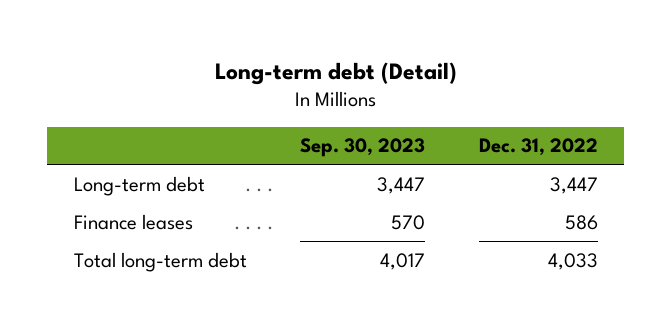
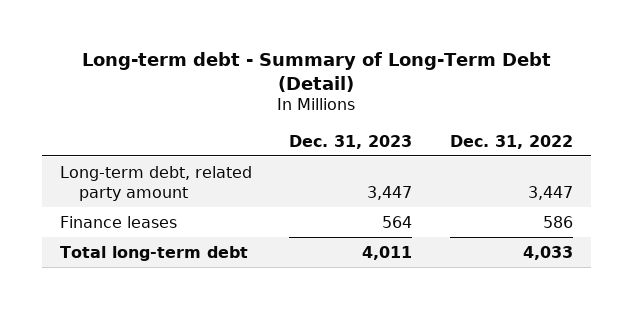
[214,61,457,85] Long-term debt (Detail) -> [82,51,552,92] Long-term debt - Summary of Long-Term Debt (Detail)
[300,138,426,158] Sep. 30, 2023 -> none
none -> [289,134,413,149] Dec. 31, 2023
[73,175,205,196] Long-term debt -> [60,165,253,201] Long-term debt, related party amount

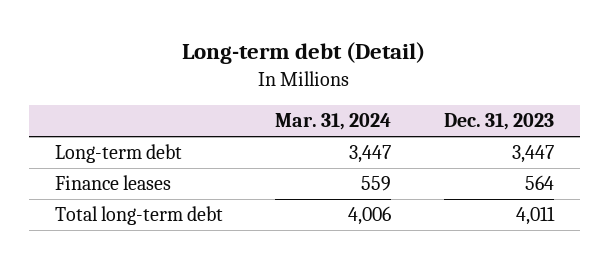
[82,51,552,92] Long-term debt - Summary of Long-Term Debt (Detail) -> [182,42,426,65] Long-term debt (Detail)
[449,134,573,149] Dec. 31, 2022 -> none
none -> [275,113,392,131] Mar. 31, 2024
[60,165,253,201] Long-term debt, related party amount -> [55,144,183,164] Long-term debt

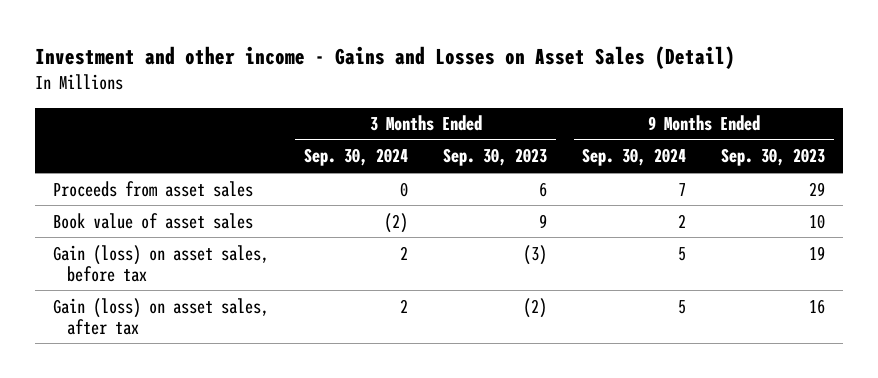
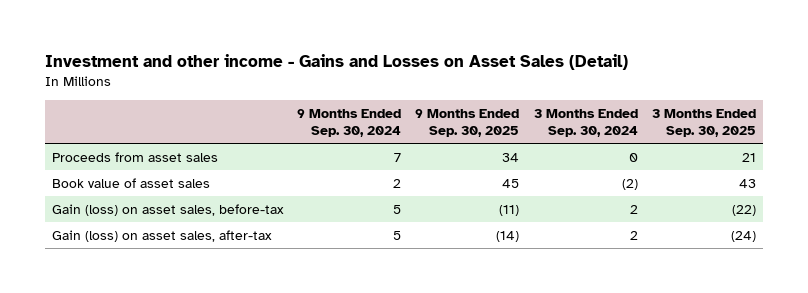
[443,148,548,167] Sep. 30, 2023 -> none
[721,148,826,167] Sep. 30, 2023 -> none
none -> [415,108,520,138] 9 Months Ended Sep. 30, 2025
none -> [651,108,756,138] 3 Months Ended Sep. 30, 2025
[53,244,270,282] Gain (loss) on asset sales, before tax -> [51,203,284,216] Gain (loss) on asset sales, before-tax
[53,297,270,335] Gain (loss) on asset sales, after tax -> [51,229,272,242] Gain (loss) on asset sales, after-tax

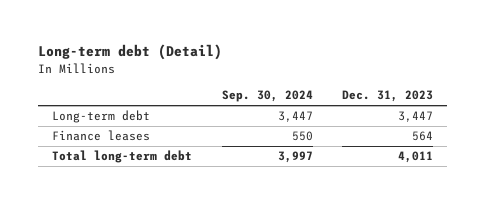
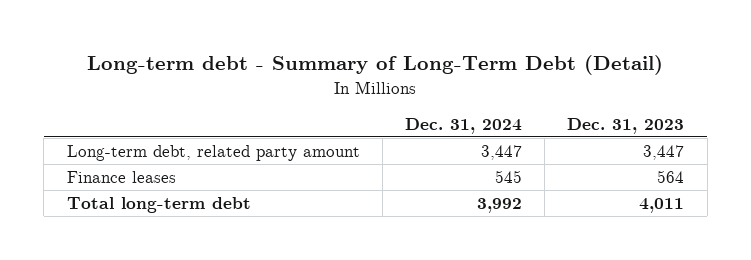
[37,44,222,61] Long-term debt (Detail) -> [87,55,664,76] Long-term debt - Summary of Long-Term Debt (Detail)
[221,90,313,103] Sep. 30, 2024 -> none
none -> [404,117,522,134] Dec. 31, 2024
[52,110,151,124] Long-term debt -> [66,144,360,161] Long-term debt, related party amount

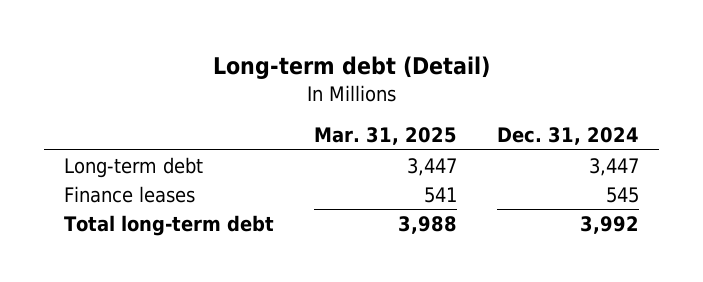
[87,55,664,76] Long-term debt - Summary of Long-Term Debt (Detail) -> [212,56,490,80] Long-term debt (Detail)
[567,117,685,134] Dec. 31, 2023 -> none
none -> [314,127,458,146] Mar. 31, 2025
[66,144,360,161] Long-term debt, related party amount -> [63,156,203,178] Long-term debt

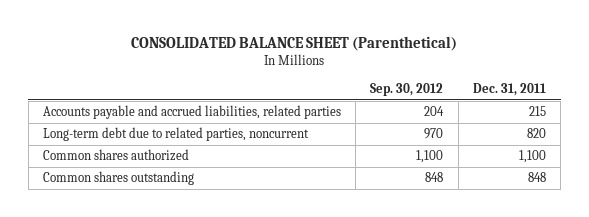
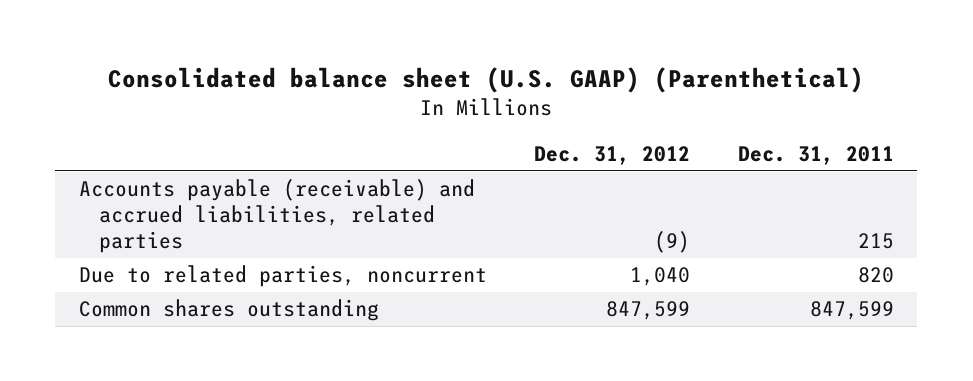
[131,36,458,52] CONSOLIDATED BALANCE SHEET (Parenthetical) -> [108,67,865,94] Consolidated balance sheet (U.S. GAAP) (Parenthetical)
[370,83,444,97] Sep. 30, 2012 -> none
none -> [534,145,691,165] Dec. 31, 2012
[43,149,190,162] Common shares authorized -> none
[43,105,342,120] Accounts payable and accrued liabilities, related parties -> [78,179,475,254] Accounts payable (receivable) and accrued liabilities, related parties
[43,127,310,142] Long-term debt due to related parties, noncurrent -> [78,265,487,288] Due to related parties, noncurrent
[527,172,546,183] 848 -> [809,301,894,321] 847,599

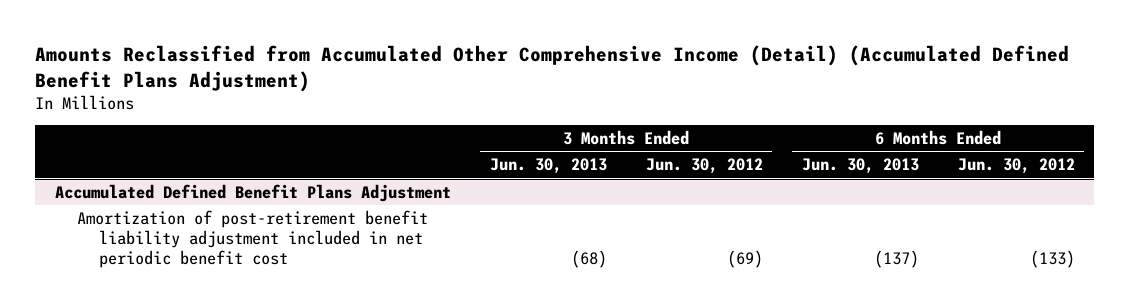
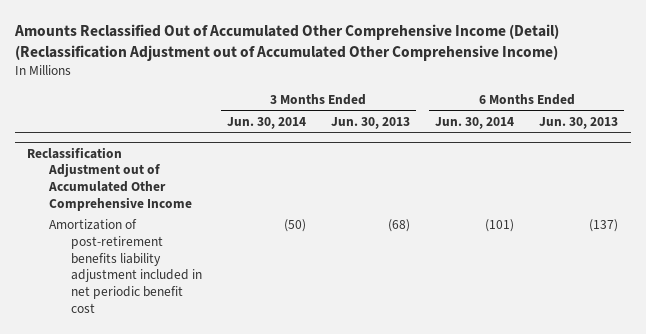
[35,44,1070,92] Amounts Reclassified from Accumulated Other Comprehensive Income (Detail) (Accumulated Defined Benefit Plans Adjustment) -> [13,23,559,62] Amounts Reclassified Out of Accumulated Other Comprehensive Income (Detail) (Reclassification Adjustment out of Accumulated Other Comprehensive Income)
[645,158,763,175] Jun. 30, 2012 -> none
[957,158,1075,175] Jun. 30, 2012 -> none
none -> [226,117,306,130] Jun. 30, 2014
none -> [435,117,515,130] Jun. 30, 2014
[54,183,451,202] Accumulated Defined Benefit Plans Adjustment -> none
none -> [27,146,193,211] Reclassification Adjustment out of Accumulated Other Comprehensive Income
[77,209,429,269] Amortization of post-retirement benefit liability adjustment included in net periodic benefit cost -> [49,219,202,313] Amortization of post-retirement benefits liability adjustment included in net periodic benefit cost

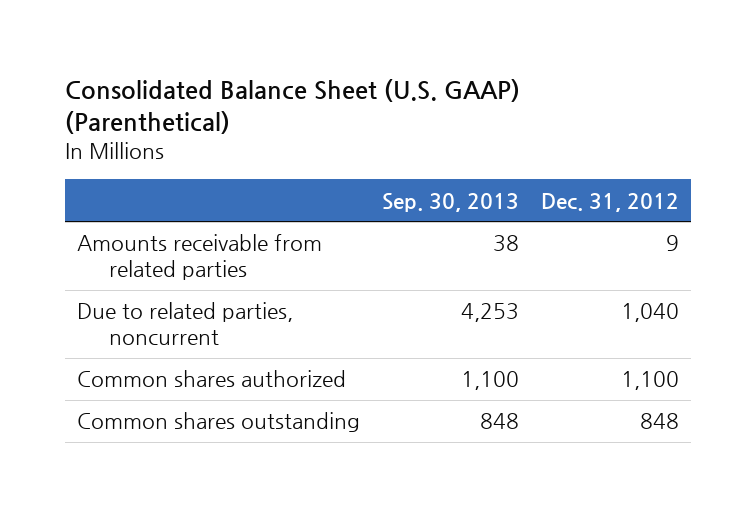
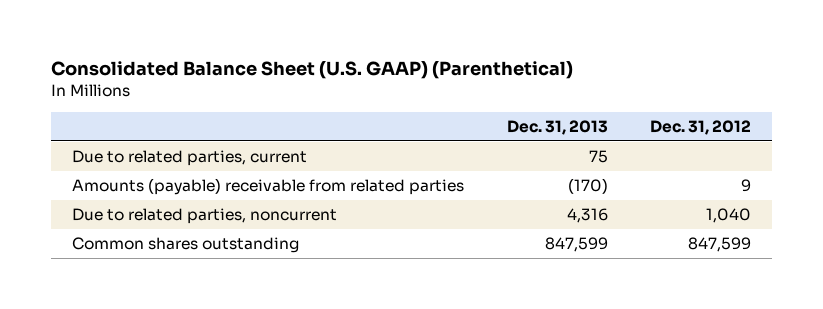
[382,192,520,212] Sep. 30, 2013 -> none
none -> [506,120,608,136] Dec. 31, 2013
none -> [72,150,308,167] Due to related parties, current
[76,234,322,281] Amounts receivable from related parties -> [72,178,465,196] Amounts (payable) receivable from related parties
[76,370,346,388] Common shares authorized -> none
[640,413,680,430] 848 -> [687,237,751,253] 847,599

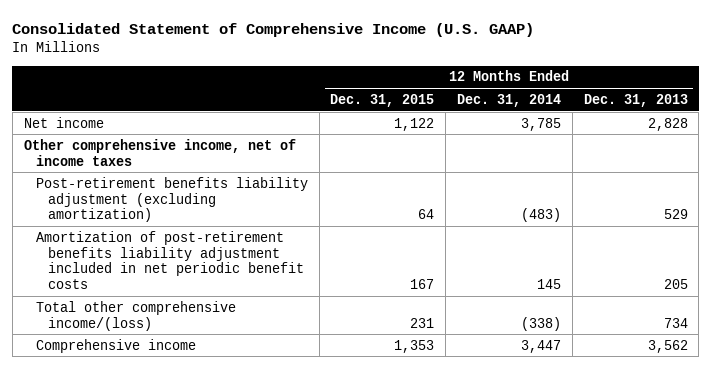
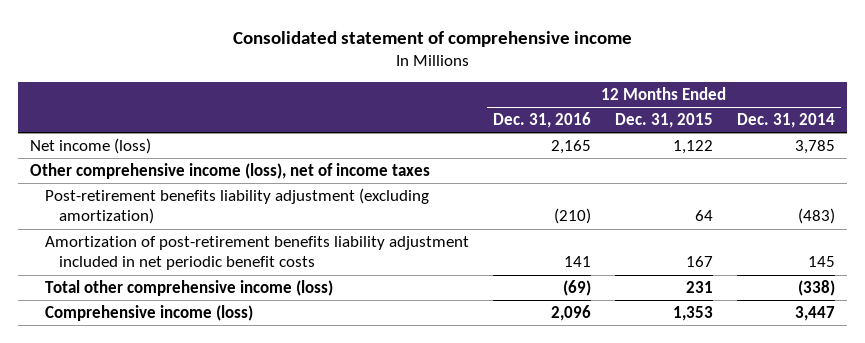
[12,22,535,37] Consolidated Statement of Comprehensive Income (U.S. GAAP) -> [232,30,632,47] Consolidated statement of comprehensive income
[583,93,688,107] Dec. 31, 2013 -> none
none -> [492,112,591,129] Dec. 31, 2016
[23,116,104,128] Net income -> [30,137,152,154] Net income (loss)
[23,138,296,166] Other comprehensive income, net of income taxes -> [30,162,431,179] Other comprehensive income (loss), net of income taxes
[35,300,236,331] Total other comprehensive income/(loss) -> [44,279,333,296] Total other comprehensive income (loss)
[35,338,196,353] Comprehensive income -> [44,304,253,321] Comprehensive income (loss)

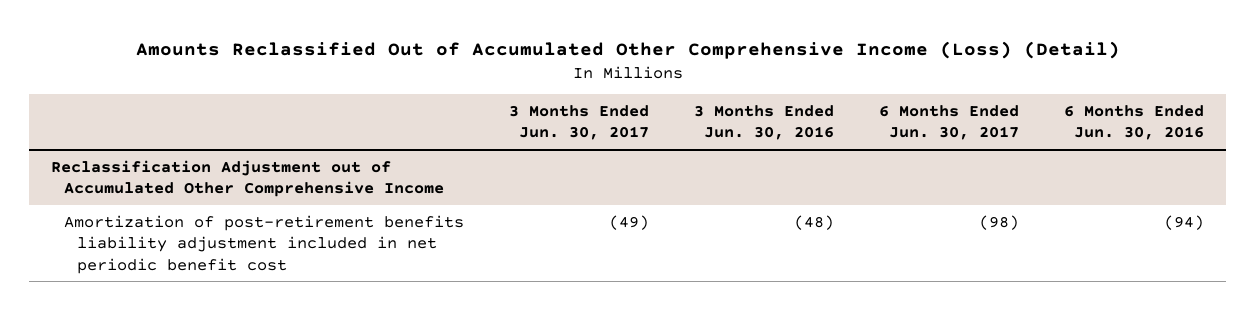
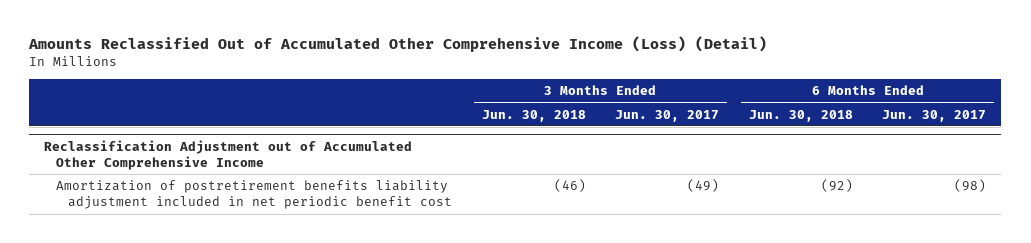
[693,105,834,141] 3 Months Ended Jun. 30, 2016 -> none
[1063,105,1204,141] 6 Months Ended Jun. 30, 2016 -> none
none -> [481,109,586,122] Jun. 30, 2018
none -> [748,109,853,122] Jun. 30, 2018
[63,214,464,274] Amortization of post-retirement benefits liability adjustment included in net periodic benefit cost -> [55,180,452,210] Amortization of postretirement benefits liability adjustment included in net periodic benefit cost

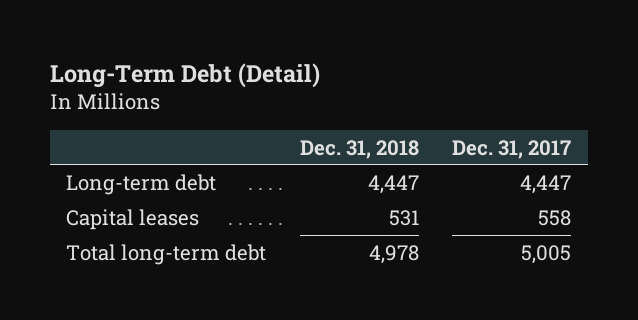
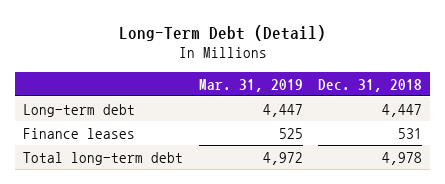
[452,139,572,159] Dec. 31, 2017 -> none
none -> [198,78,303,92] Mar. 31, 2019
[66,208,200,230] Capital leases -> [23,127,136,139] Finance leases

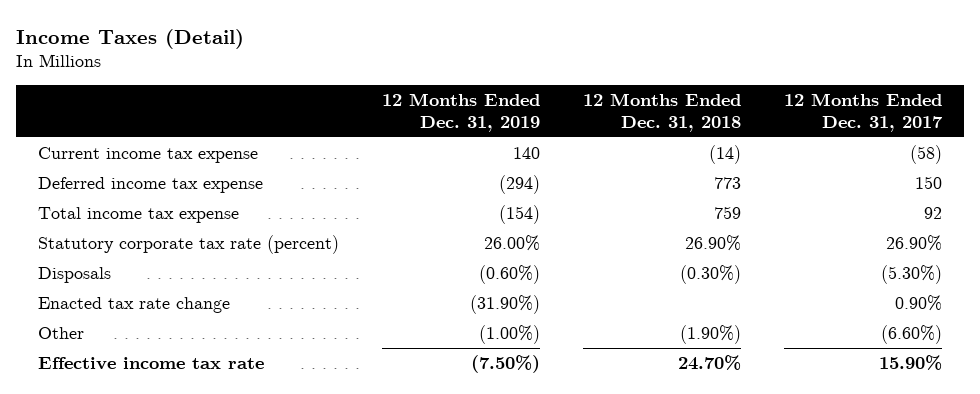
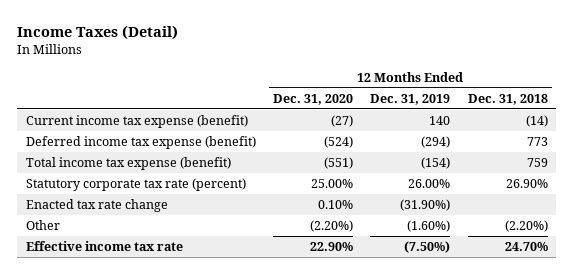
[783,92,943,132] 12 Months Ended Dec. 31, 2017 -> none
none -> [273,93,354,105] Dec. 31, 2020
[37,147,258,164] Current income tax expense -> [25,115,248,129] Current income tax expense (benefit)
[37,177,263,194] Deferred income tax expense -> [25,136,256,150] Deferred income tax expense (benefit)
[37,207,239,224] Total income tax expense -> [25,157,231,171] Total income tax expense (benefit)
[37,267,111,284] Disposals -> none
[478,325,540,345] (1.00%) -> [407,220,451,233] (1.60%)
[679,325,741,345] (1.90%) -> [504,220,548,233] (2.20%)

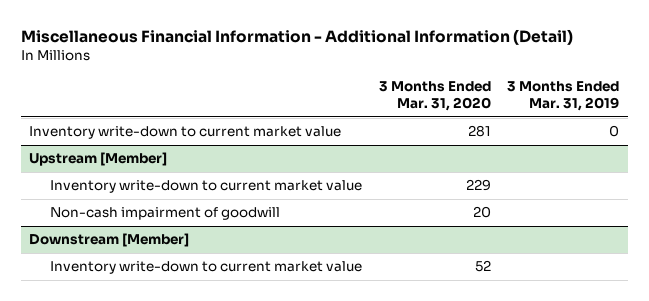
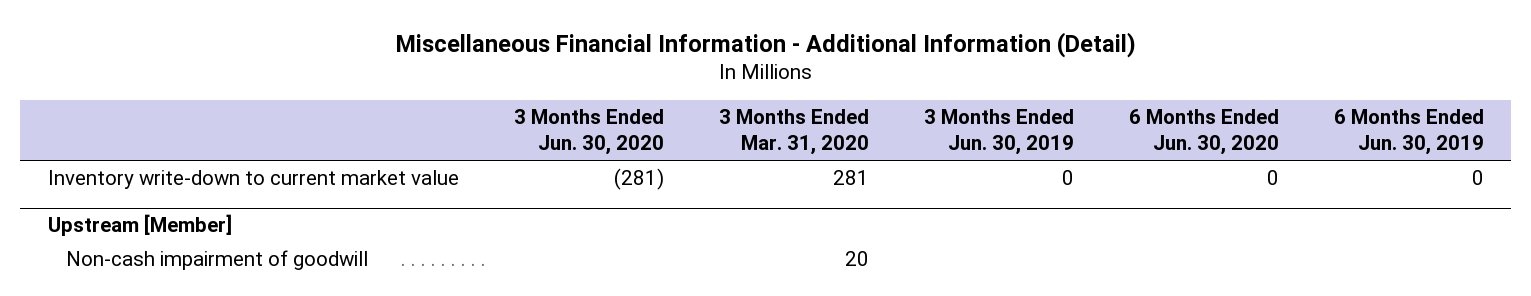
[507,81,620,112] 3 Months Ended Mar. 31, 2019 -> none
none -> [513,109,664,156] 3 Months Ended Jun. 30, 2020
none -> [923,109,1074,156] 3 Months Ended Jun. 30, 2019
none -> [1128,109,1279,156] 6 Months Ended Jun. 30, 2020
none -> [1333,109,1484,156] 6 Months Ended Jun. 30, 2019
[50,180,363,194] Inventory write-down to current market value -> none
[29,233,190,248] Downstream [Member] -> none
[50,261,363,275] Inventory write-down to current market value -> none

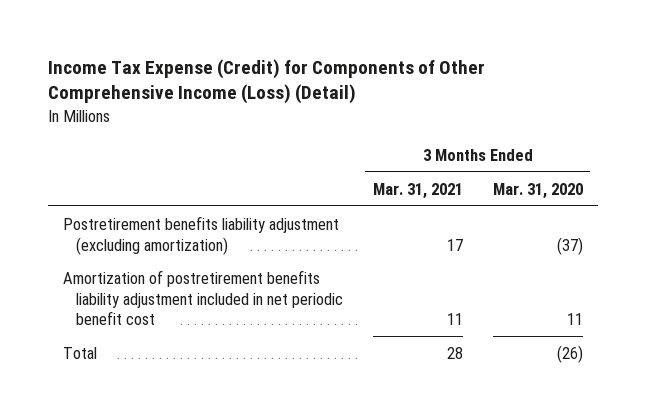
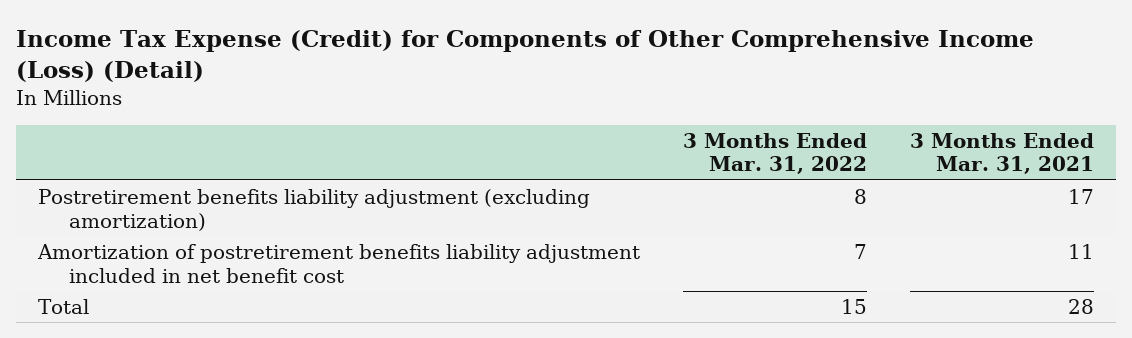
[492,182,583,199] Mar. 31, 2020 -> none
none -> [683,132,868,175] 3 Months Ended Mar. 31, 2022
[62,269,344,326] Amortization of postretirement benefits liability adjustment included in net periodic benefit cost -> [36,243,640,283] Amortization of postretirement benefits liability adjustment included in net benefit cost

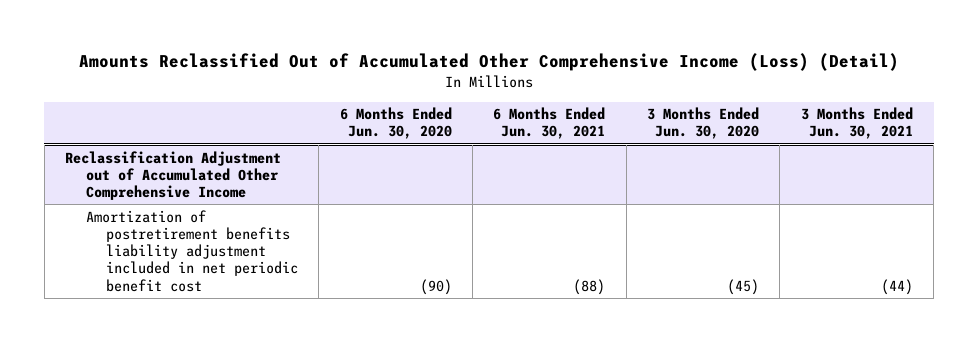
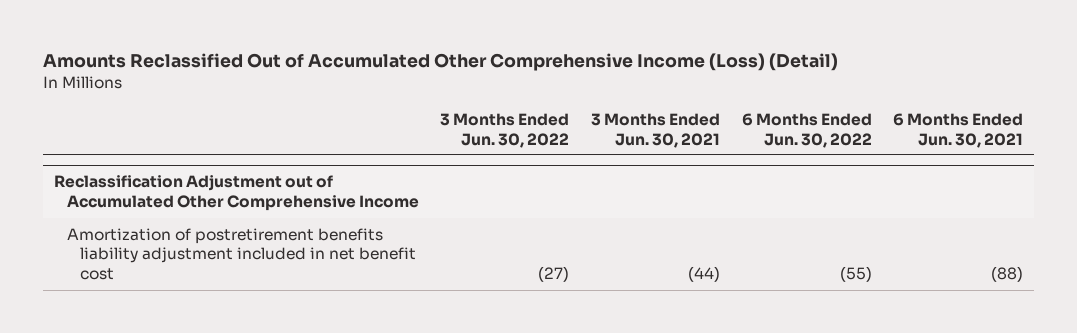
[339,107,452,140] 6 Months Ended Jun. 30, 2020 -> none
[647,107,760,140] 3 Months Ended Jun. 30, 2020 -> none
none -> [440,112,570,148] 3 Months Ended Jun. 30, 2022
none -> [741,112,872,148] 6 Months Ended Jun. 30, 2022
[85,209,299,292] Amortization of postretirement benefits liability adjustment included in net periodic benefit cost -> [66,227,416,281] Amortization of postretirement benefits liability adjustment included in net benefit cost

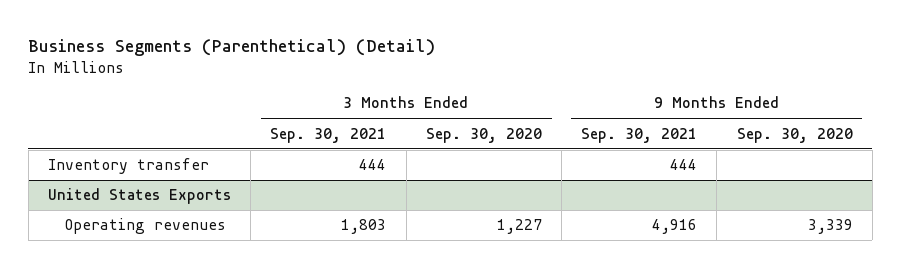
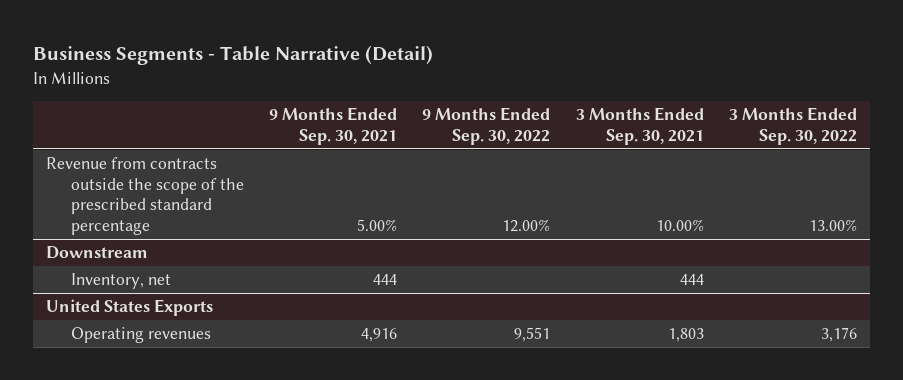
[28,39,436,57] Business Segments (Parenthetical) (Detail) -> [33,45,434,66] Business Segments - Table Narrative (Detail)
[425,127,542,143] Sep. 30, 2020 -> none
[736,127,853,143] Sep. 30, 2020 -> none
none -> [422,107,551,145] 9 Months Ended Sep. 30, 2022
none -> [729,107,858,145] 3 Months Ended Sep. 30, 2022
none -> [45,157,244,235] Revenue from contracts outside the scope of the prescribed standard percentage
none -> [45,246,148,260] Downstream
[48,158,210,175] Inventory transfer -> [70,273,171,290] Inventory, net

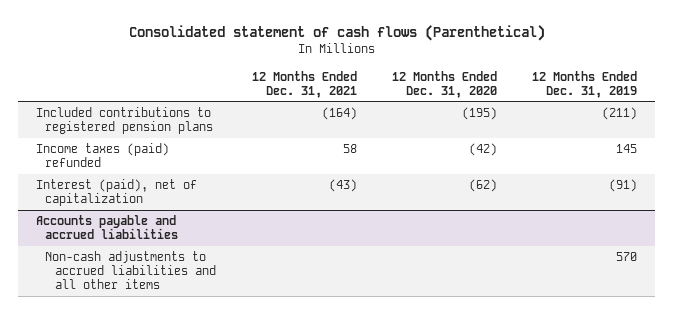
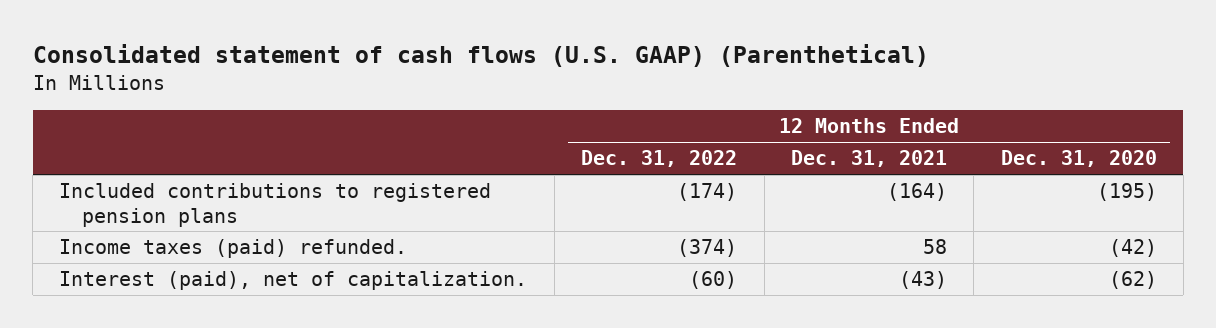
[128,24,545,41] Consolidated statement of cash flows (Parenthetical) -> [32,44,929,68] Consolidated statement of cash flows (U.S. GAAP) (Parenthetical)
[532,70,638,98] 12 Months Ended Dec. 31, 2019 -> none
none -> [581,150,738,168] Dec. 31, 2022
[35,215,179,240] Accounts payable and accrued liabilities -> none
[45,251,217,290] Non-cash adjustments to accrued liabilities and all other items -> none
[35,143,169,168] Income taxes (paid) refunded -> [59,239,408,259] Income taxes (paid) refunded.
[35,179,197,207] Interest (paid), net of capitalization -> [59,271,528,291] Interest (paid), net of capitalization.

